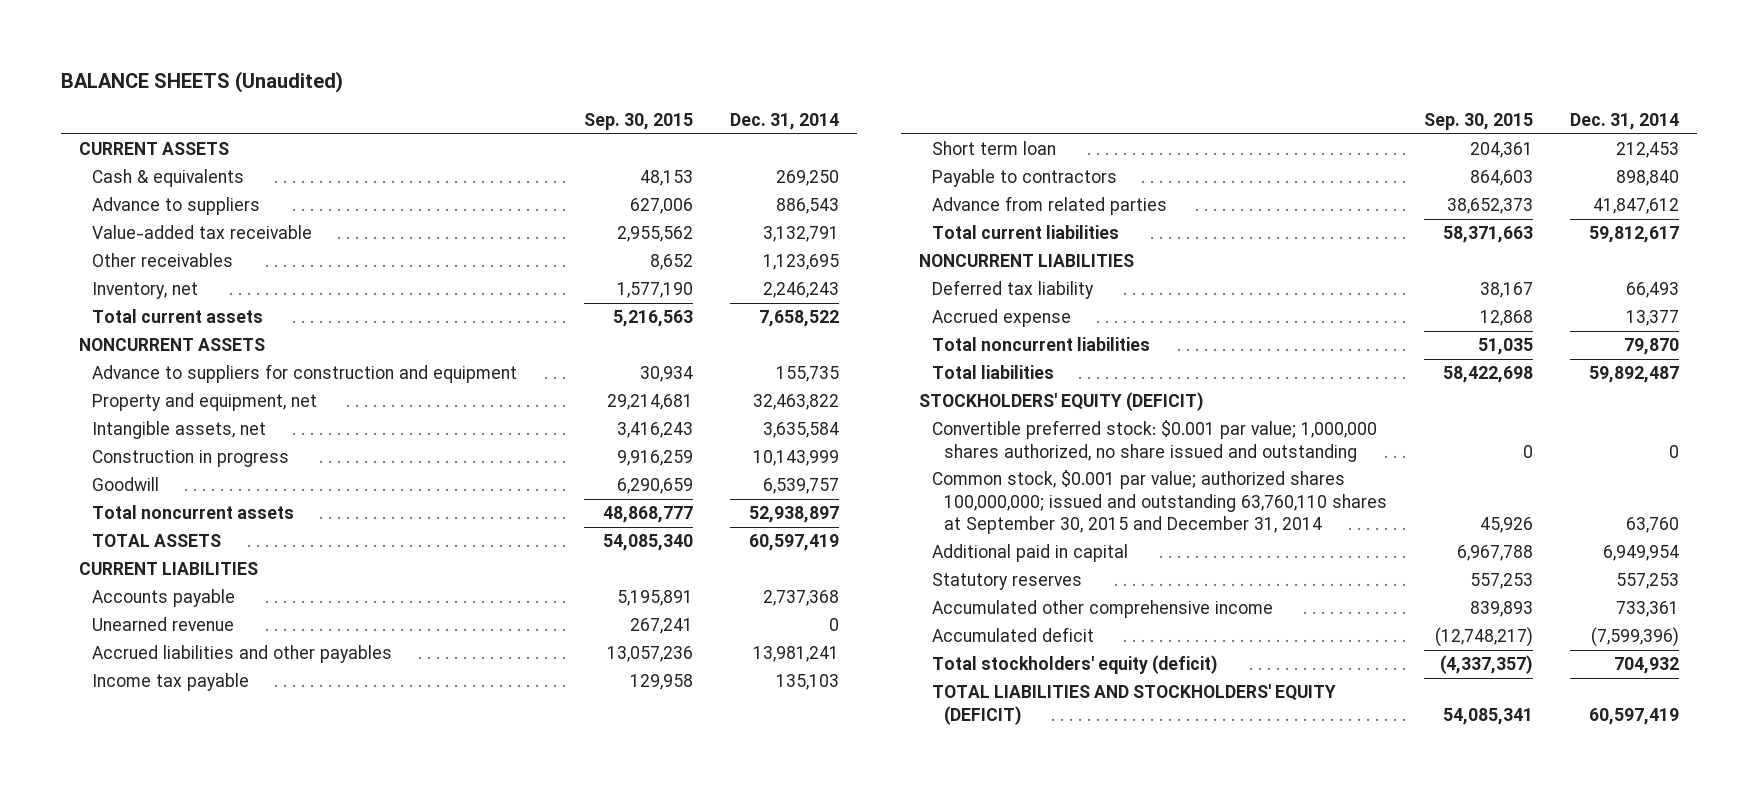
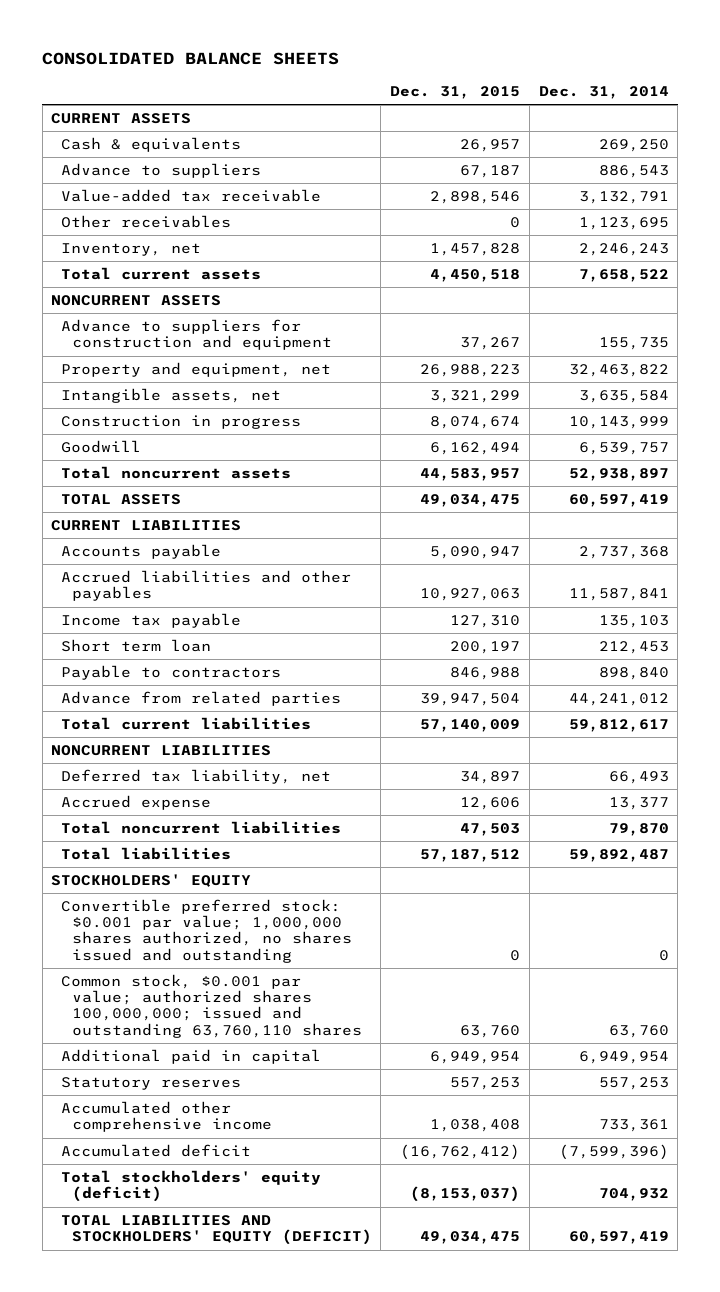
[61,71,344,94] BALANCE SHEETS (Unaudited) -> [42,51,340,65] CONSOLIDATED BALANCE SHEETS
[584,112,694,130] Sep. 30, 2015 -> none
none -> [390,85,521,99] Dec. 31, 2015
[91,617,234,632] Unearned revenue -> none
[752,646,839,663] 13,981,241 -> [568,588,669,602] 11,587,841
[1592,198,1679,215] 41,847,612 -> [568,693,669,707] 44,241,012
[931,280,1094,300] Deferred tax liability -> [61,769,332,785] Deferred tax liability, net
[919,392,1205,412] STOCKHOLDERS' EQUITY (DEFICIT) -> [51,874,252,888] STOCKHOLDERS' EQUITY
[931,420,1377,462] Convertible preferred stock: $0.001 par value; 1,000,000 shares authorized, no share issued and outstanding -> [61,899,352,963] Convertible preferred stock: $0.001 par value; 1,000,000 shares authorized, no shares issued and outstanding
[931,470,1388,535] Common stock, $0.001 par value; authorized shares 100,000,000; issued and outstanding 63,760,110 shares at September 30, 2015 and December 31, 2014 -> [61,974,362,1038] Common stock, $0.001 par value; authorized shares 100,000,000; issued and outstanding 63,760,110 shares

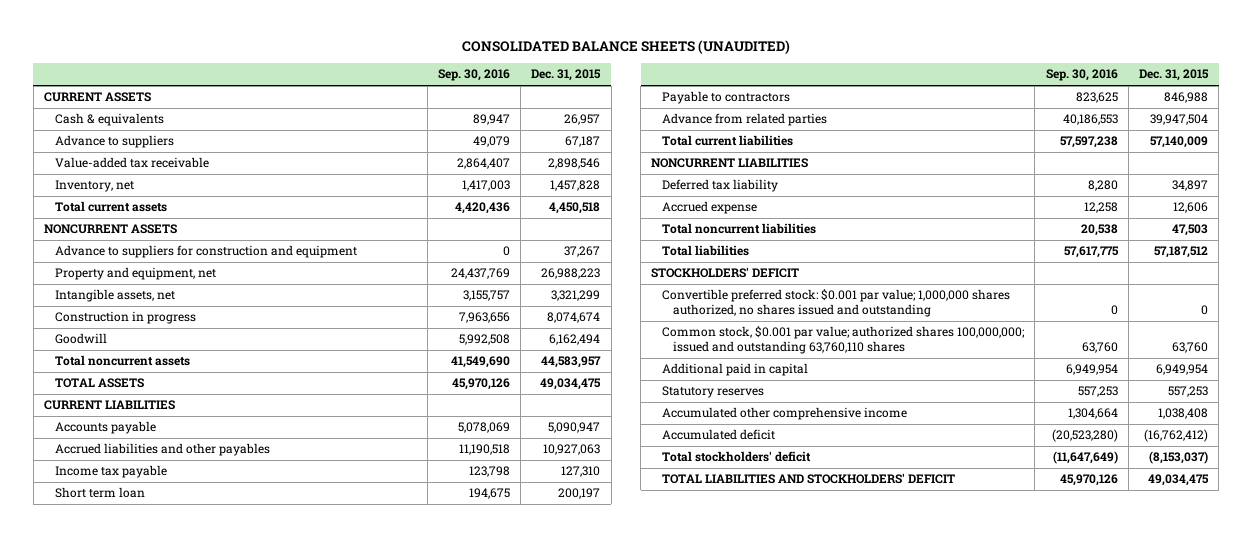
[42,51,340,65] CONSOLIDATED BALANCE SHEETS -> [461,40,790,55] CONSOLIDATED BALANCE SHEETS (UNAUDITED)
[538,85,669,99] Dec. 31, 2014 -> none
none -> [437,69,510,82] Sep. 30, 2016
[61,215,232,229] Other receivables -> none
[61,769,332,785] Deferred tax liability, net -> [662,179,779,193] Deferred tax liability
[51,874,252,888] STOCKHOLDERS' EQUITY -> [651,267,800,279] STOCKHOLDERS' DEFICIT
[61,1170,322,1203] Total stockholders' equity (deficit) -> [662,451,812,463] Total stockholders' deficit
[61,1215,372,1246] TOTAL LIABILITIES AND STOCKHOLDERS' EQUITY (DEFICIT) -> [662,473,956,485] TOTAL LIABILITIES AND STOCKHOLDERS' DEFICIT

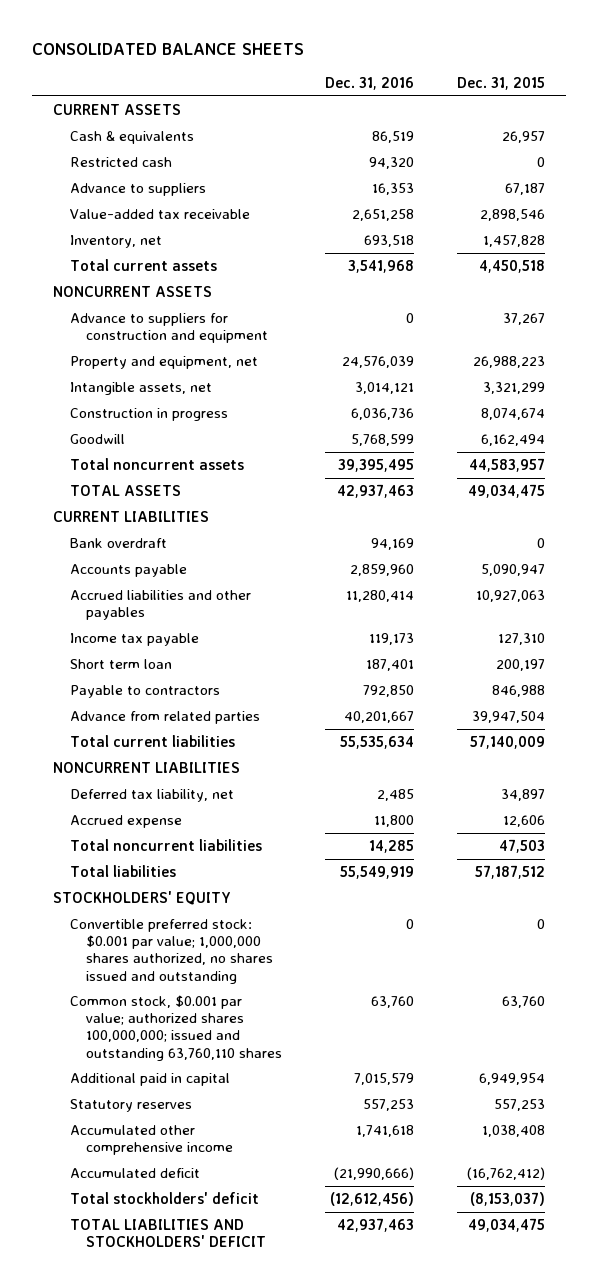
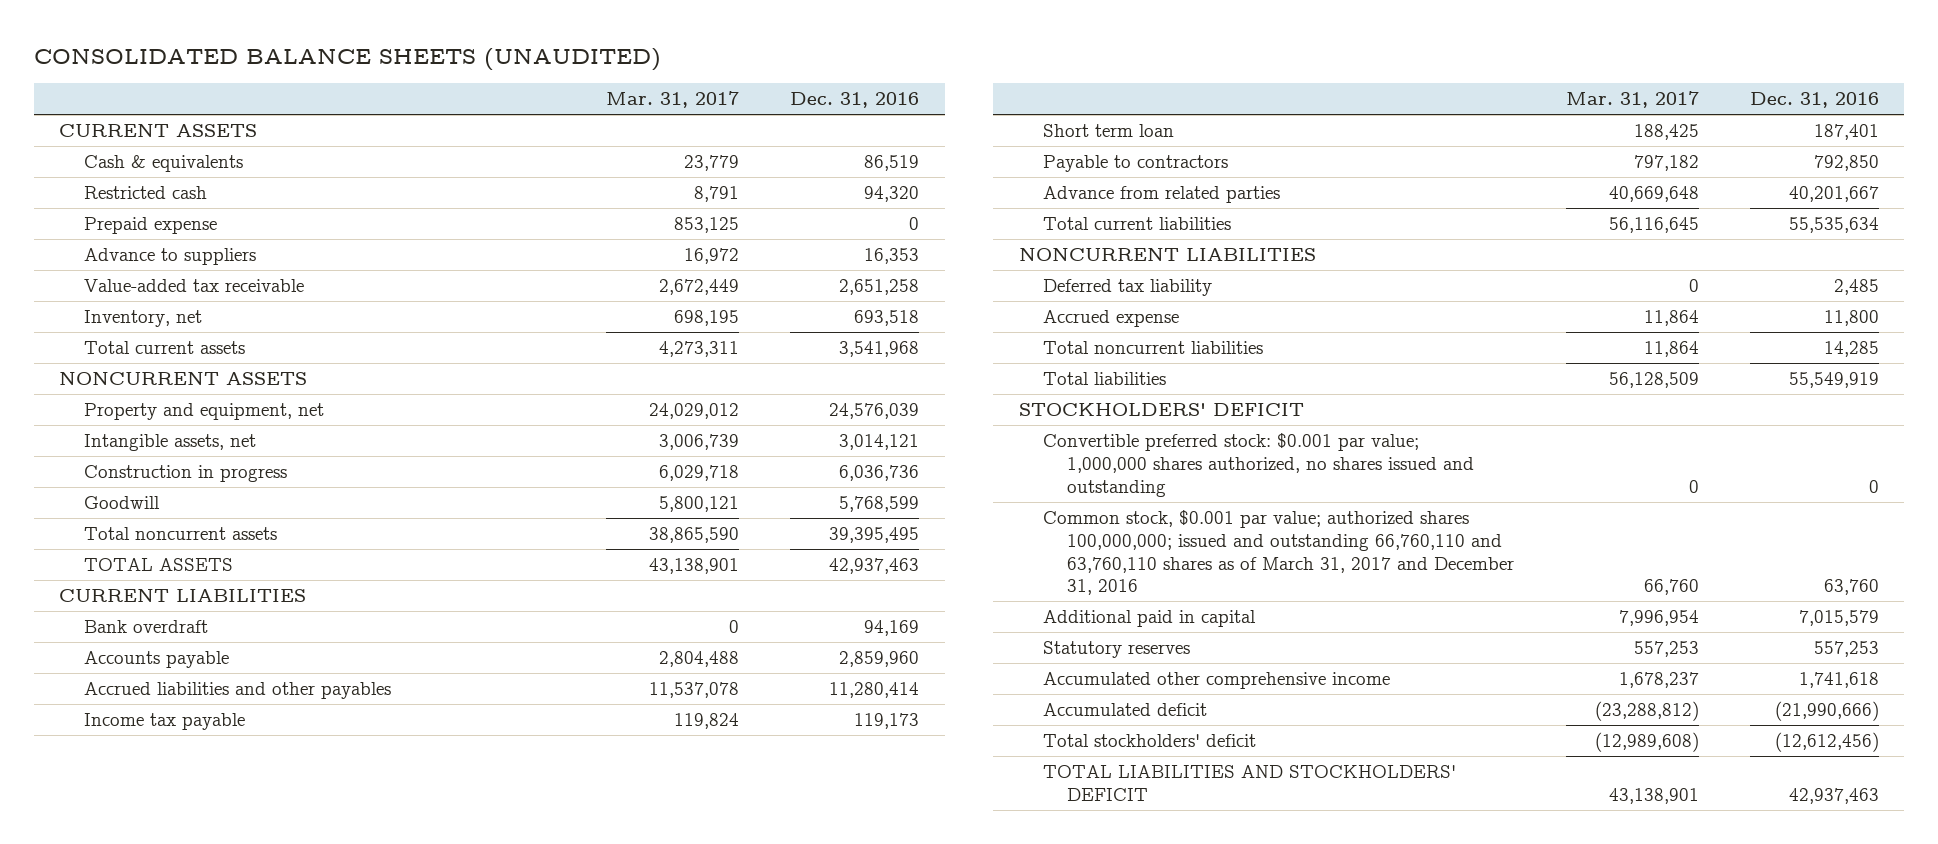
[31,42,304,55] CONSOLIDATED BALANCE SHEETS -> [33,47,661,71] CONSOLIDATED BALANCE SHEETS (UNAUDITED)
[457,76,546,90] Dec. 31, 2015 -> none
none -> [606,91,740,109] Mar. 31, 2017
none -> [83,217,217,235] Prepaid expense
[69,312,269,344] Advance to suppliers for construction and equipment -> none
[69,788,234,802] Deferred tax liability, net -> [1043,279,1213,297] Deferred tax liability
[53,890,232,905] STOCKHOLDERS' EQUITY -> [1018,403,1304,417] STOCKHOLDERS' DEFICIT
[69,994,283,1061] Common stock, $0.001 par value; authorized shares 100,000,000; issued and outstanding 63,760,110 shares -> [1043,510,1515,596] Common stock, $0.001 par value; authorized shares 100,000,000; issued and outstanding 66,760,110 and 63,760,110 shares as of March 31, 2017 and December 31, 2016

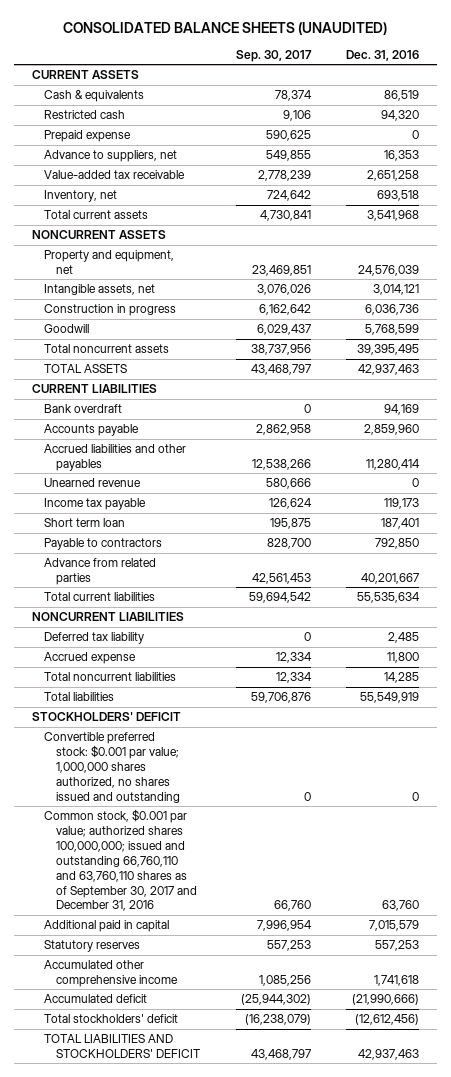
[606,91,740,109] Mar. 31, 2017 -> none
none -> [235,49,312,62] Sep. 30, 2017
[83,248,256,266] Advance to suppliers -> [43,150,177,163] Advance to suppliers, net
none -> [43,478,141,488] Unearned revenue
[1043,510,1515,596] Common stock, $0.001 par value; authorized shares 100,000,000; issued and outstanding 66,760,110 and 63,760,110 shares as of March 31, 2017 and December 31, 2016 -> [43,809,198,912] Common stock, $0.001 par value; authorized shares 100,000,000; issued and outstanding 66,760,110 and 63,760,110 shares as of September 30, 2017 and December 31, 2016

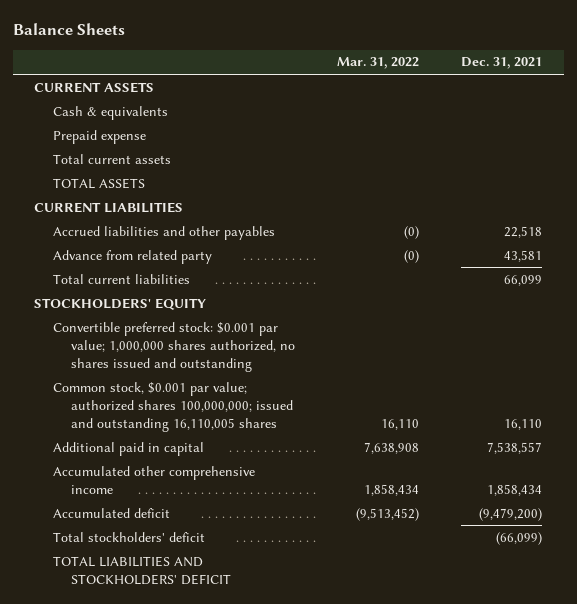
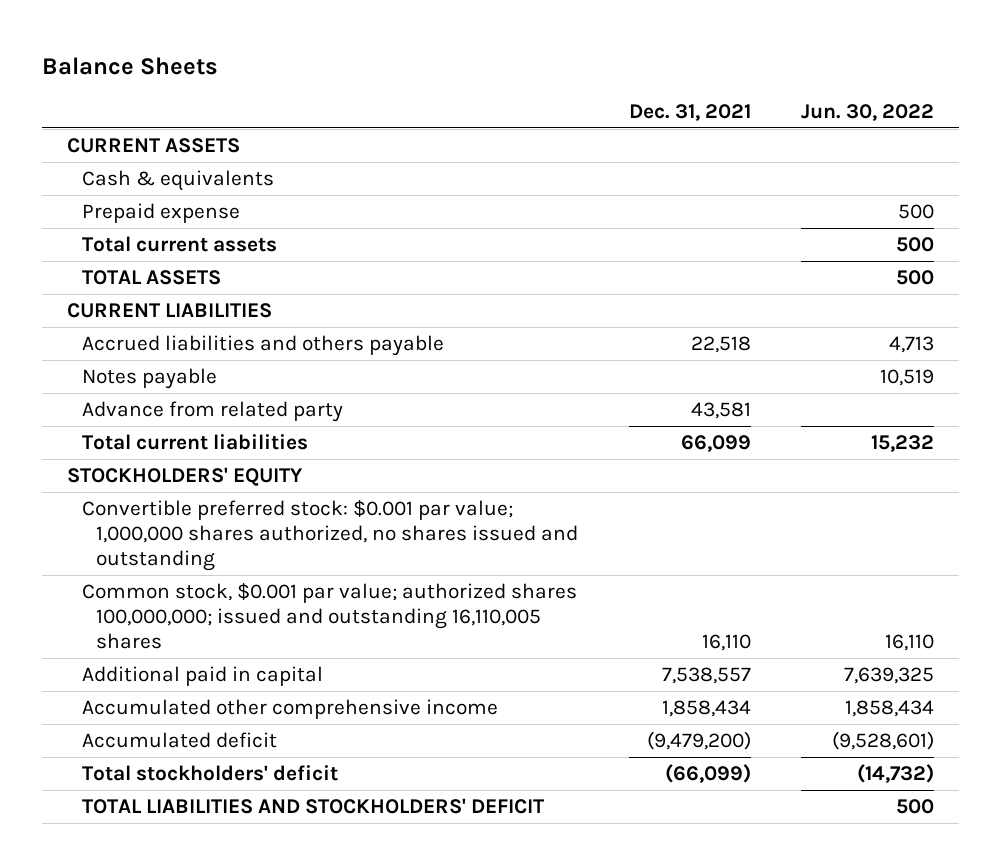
[337,57,420,70] Mar. 31, 2022 -> none
none -> [800,103,934,121] Jun. 30, 2022
[52,225,275,240] Accrued liabilities and other payables -> [81,334,444,356] Accrued liabilities and others payable
none -> [81,367,217,389] Notes payable

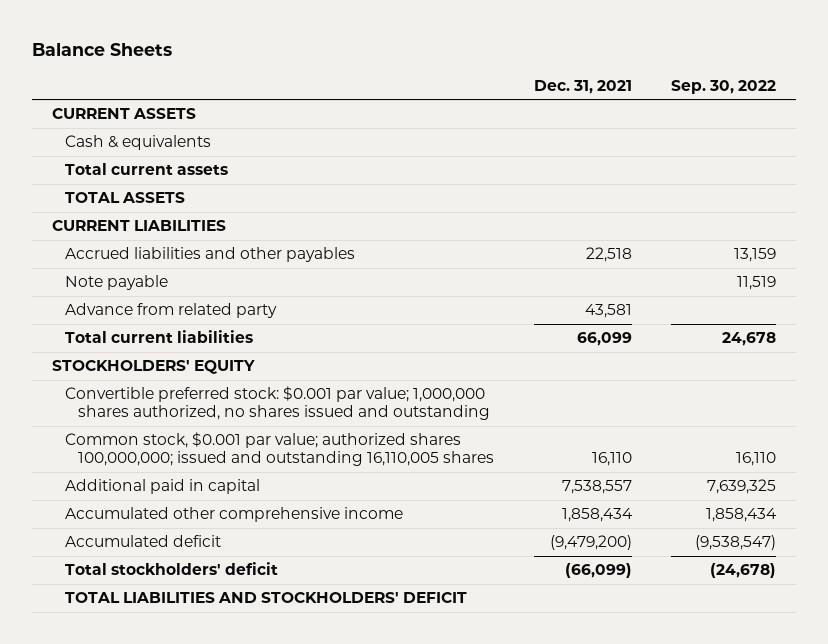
[800,103,934,121] Jun. 30, 2022 -> none
none -> [671,79,777,94] Sep. 30, 2022
[81,202,240,223] Prepaid expense -> none
[81,334,444,356] Accrued liabilities and others payable -> [64,247,355,263] Accrued liabilities and other payables
[81,367,217,389] Notes payable -> [64,275,168,291] Note payable

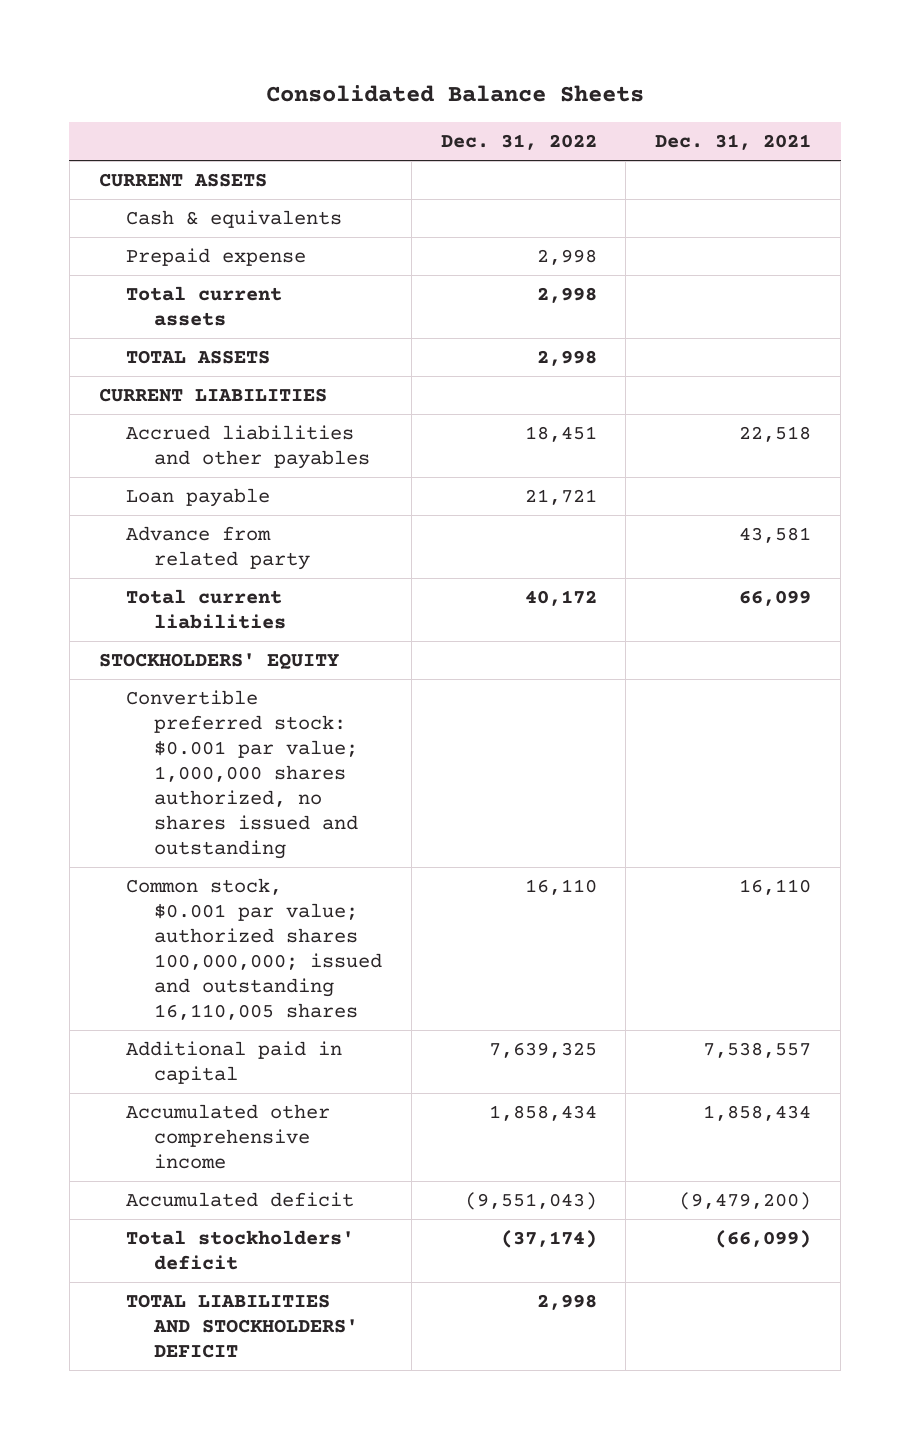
[31,42,172,56] Balance Sheets -> [265,85,644,103] Consolidated Balance Sheets
[671,79,777,94] Sep. 30, 2022 -> none
none -> [440,134,597,151] Dec. 31, 2022
none -> [126,247,307,266] Prepaid expense
[64,275,168,291] Note payable -> [126,487,271,507] Loan payable

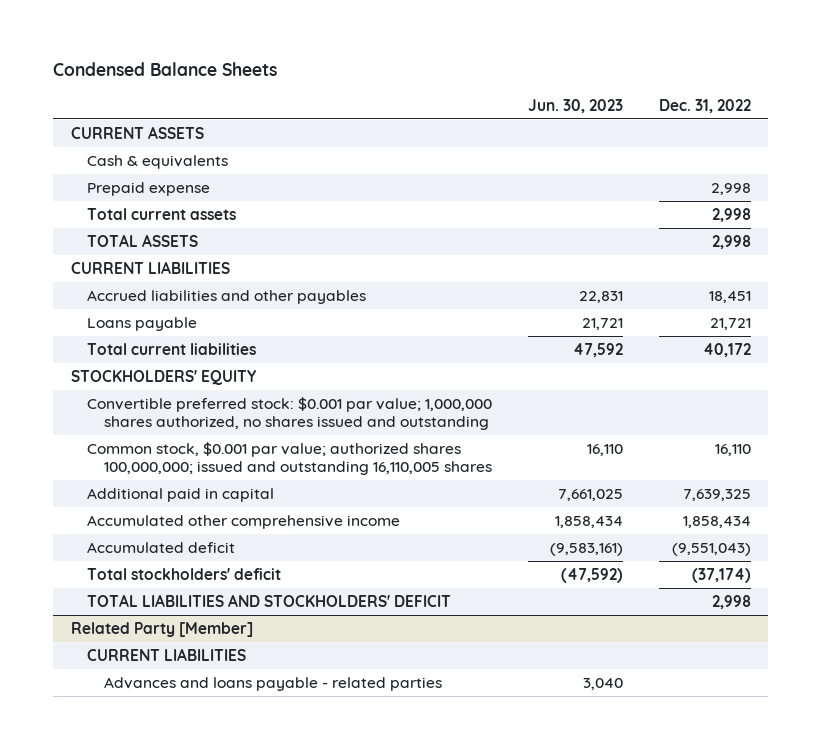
[265,85,644,103] Consolidated Balance Sheets -> [52,62,277,77] Condensed Balance Sheets
[655,134,812,151] Dec. 31, 2021 -> none
none -> [527,98,623,113] Jun. 30, 2023
[126,525,311,570] Advance from related party -> none
[126,487,271,507] Loan payable -> [87,317,198,332] Loans payable
none -> [70,622,253,638] Related Party [Member]
none -> [87,648,247,662] CURRENT LIABILITIES
none -> [103,677,442,692] Advances and loans payable - related parties

